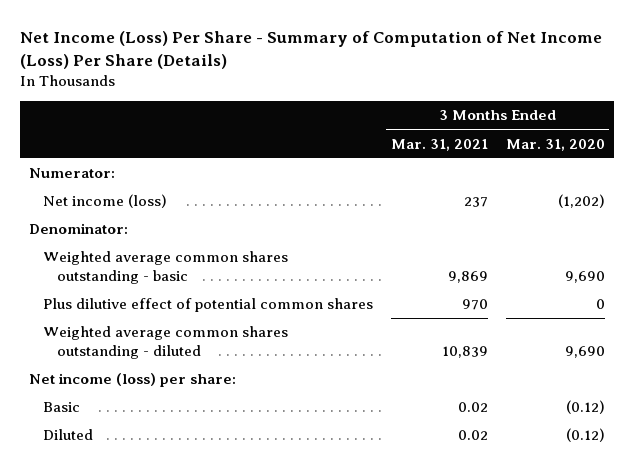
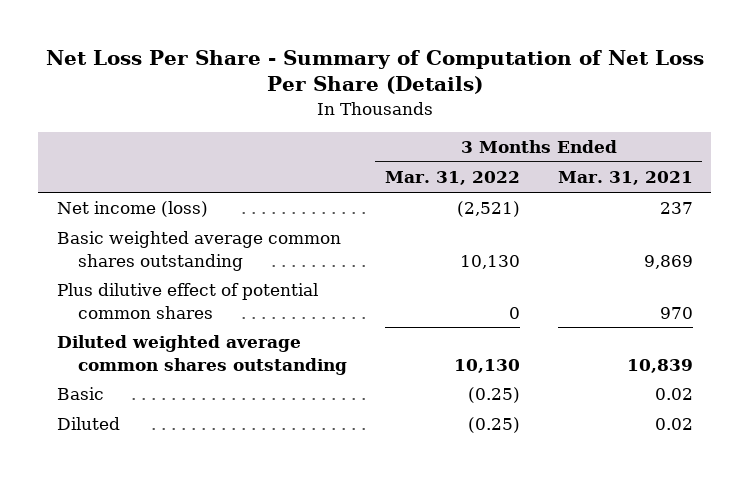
[19,31,602,70] Net Income (Loss) Per Share - Summary of Computation of Net Income (Loss) Per Share (Details) -> [45,49,704,95] Net Loss Per Share - Summary of Computation of Net Loss Per Share (Details)
[505,138,605,151] Mar. 31, 2020 -> none
none -> [384,171,520,186] Mar. 31, 2022
[29,168,116,179] Numerator: -> none
[29,223,129,235] Denominator: -> none
[42,251,288,285] Weighted average common shares outstanding - basic -> [56,231,341,271] Basic weighted average common shares outstanding
[29,373,237,388] Net income (loss) per share: -> none
[42,326,288,360] Weighted average common shares outstanding - diluted -> [56,335,348,375] Diluted weighted average common shares outstanding

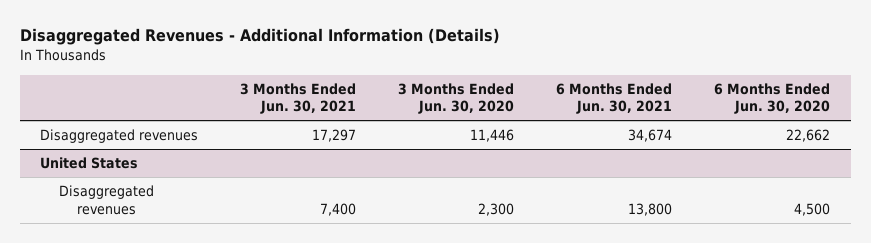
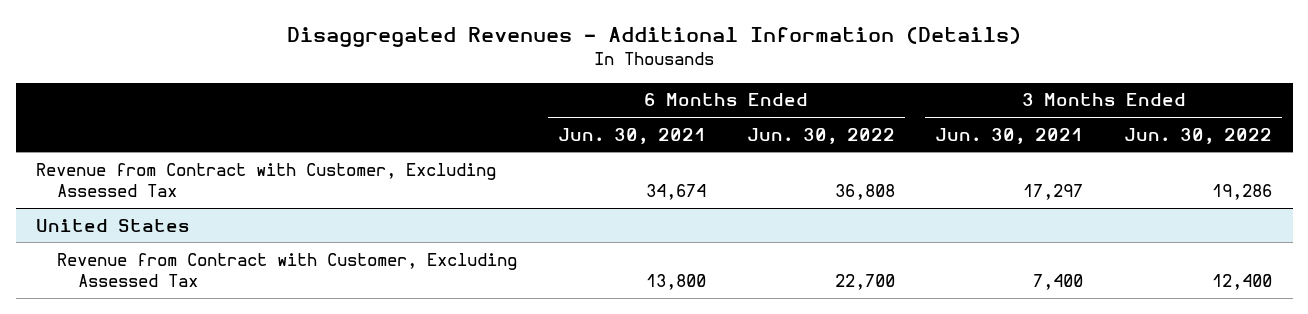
[398,82,515,115] 3 Months Ended Jun. 30, 2020 -> none
[714,82,831,115] 6 Months Ended Jun. 30, 2020 -> none
none -> [746,127,895,144] Jun. 30, 2022
none -> [1124,127,1273,144] Jun. 30, 2022
[40,129,199,144] Disaggregated revenues -> [36,162,497,198] Revenue from Contract with Customer, Excluding Assessed Tax
[58,185,154,215] Disaggregated revenues -> [57,252,518,288] Revenue from Contract with Customer, Excluding Assessed Tax

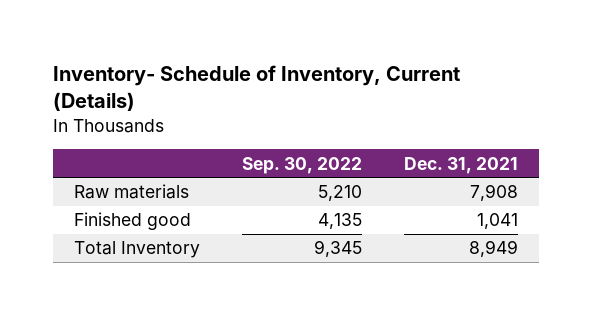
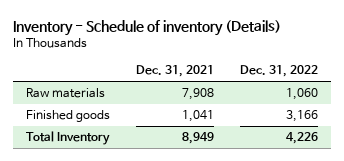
[53,64,461,112] Inventory- Schedule of Inventory, Current (Details) -> [13,20,282,37] Inventory - Schedule of inventory (Details)
[242,156,363,174] Sep. 30, 2022 -> none
none -> [239,65,318,78] Dec. 31, 2022
[74,212,192,231] Finished good -> [26,110,111,123] Finished goods

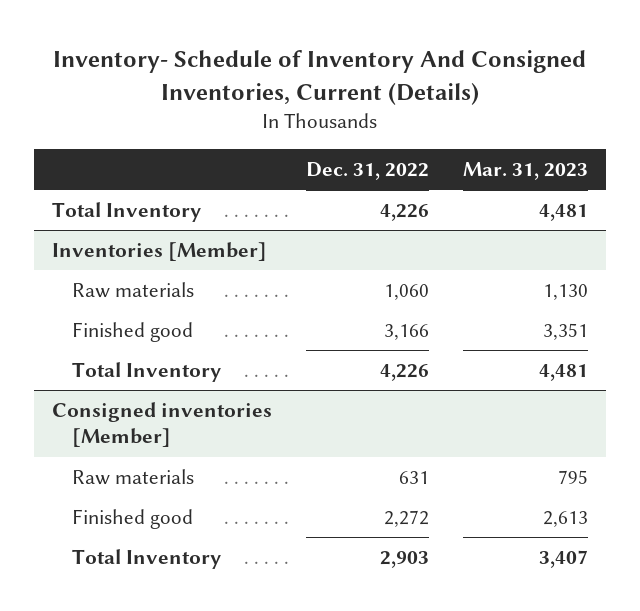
[13,20,282,37] Inventory - Schedule of inventory (Details) -> [53,50,587,105] Inventory- Schedule of Inventory And Consigned Inventories, Current (Details)
[135,65,214,78] Dec. 31, 2021 -> none
none -> [463,162,589,181] Mar. 31, 2023
none -> [51,201,201,222] Total Inventory
none -> [51,241,267,261] Inventories [Member]
[26,110,111,123] Finished goods -> [72,321,194,342] Finished good
none -> [51,401,272,448] Consigned inventories [Member]
none -> [72,468,195,485] Raw materials
none -> [72,508,194,529] Finished good
none -> [72,548,222,569] Total Inventory

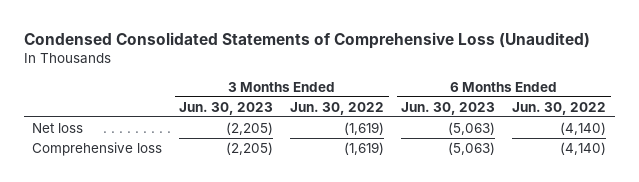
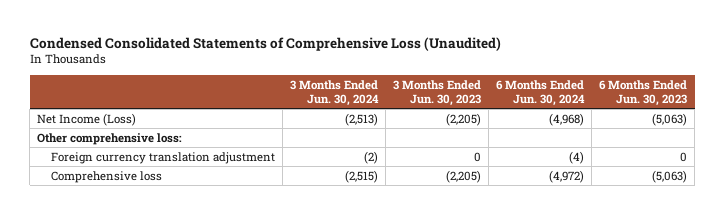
[290,101,385,115] Jun. 30, 2022 -> none
[512,101,607,115] Jun. 30, 2022 -> none
none -> [290,79,380,106] 3 Months Ended Jun. 30, 2024
none -> [496,79,586,106] 6 Months Ended Jun. 30, 2024
[32,122,84,133] Net loss -> [37,112,137,126] Net Income (Loss)
none -> [37,132,183,145] Other comprehensive loss:
none -> [51,151,276,164] Foreign currency translation adjustment

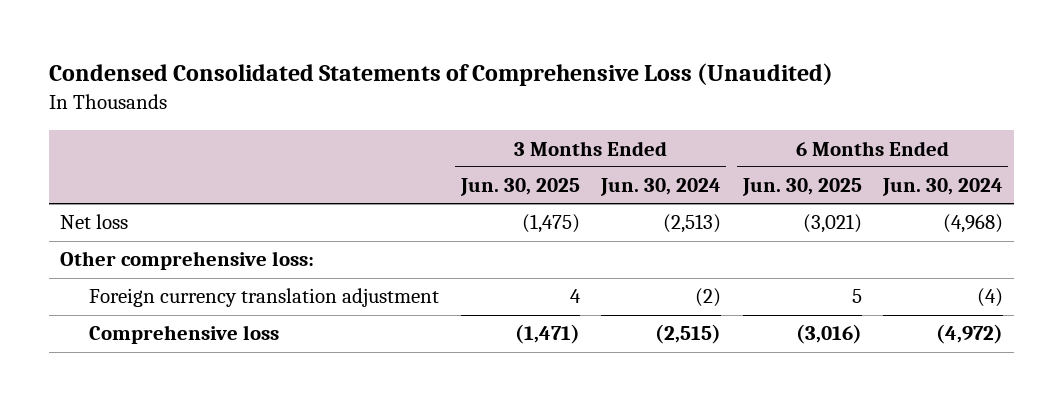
[393,79,482,106] 3 Months Ended Jun. 30, 2023 -> none
[599,79,688,106] 6 Months Ended Jun. 30, 2023 -> none
none -> [459,178,580,197] Jun. 30, 2025
none -> [741,178,862,197] Jun. 30, 2025
[37,112,137,126] Net Income (Loss) -> [59,214,128,230] Net loss

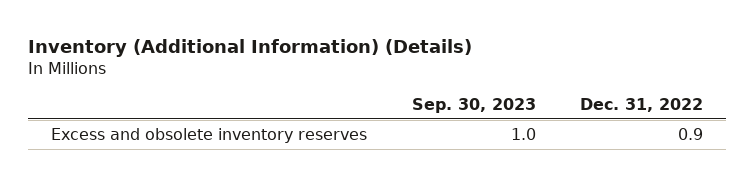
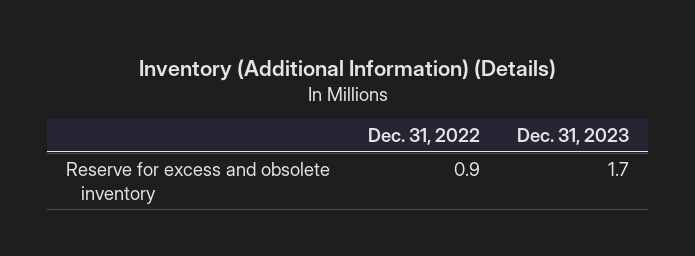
[411,97,536,113] Sep. 30, 2023 -> none
none -> [517,128,630,146] Dec. 31, 2023
[50,128,367,144] Excess and obsolete inventory reserves -> [65,162,330,204] Reserve for excess and obsolete inventory

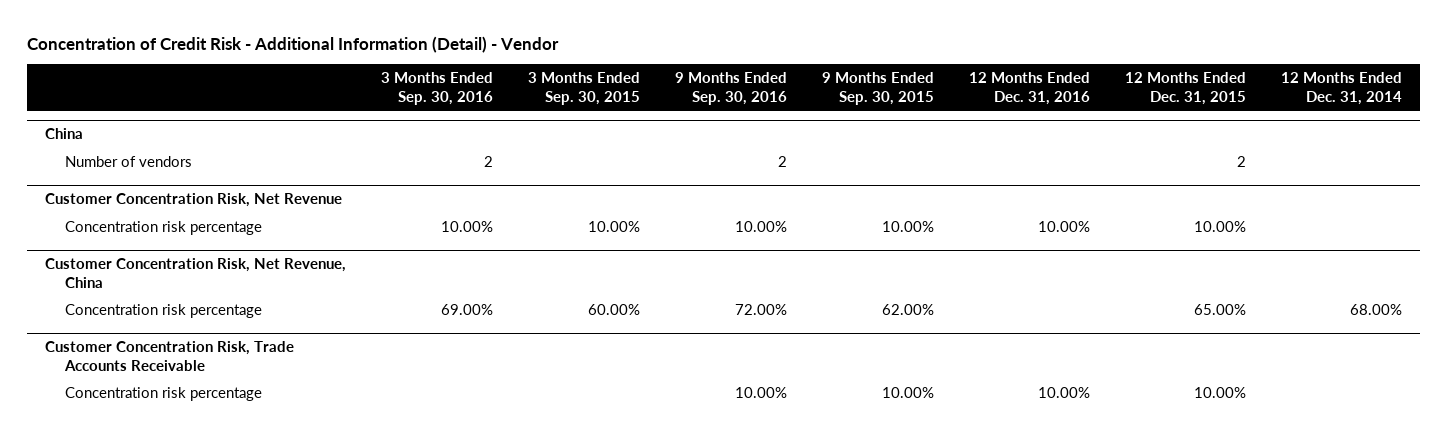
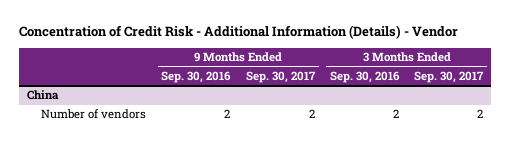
[27,35,560,53] Concentration of Credit Risk - Additional Information (Detail) - Vendor -> [18,25,458,40] Concentration of Credit Risk - Additional Information (Details) - Vendor
[527,72,640,105] 3 Months Ended Sep. 30, 2015 -> none
[822,72,935,105] 9 Months Ended Sep. 30, 2015 -> none
[969,72,1091,105] 12 Months Ended Dec. 31, 2016 -> none
[1125,72,1247,105] 12 Months Ended Dec. 31, 2015 -> none
[1281,72,1403,105] 12 Months Ended Dec. 31, 2014 -> none
none -> [245,70,316,83] Sep. 30, 2017
none -> [414,70,485,83] Sep. 30, 2017
[44,193,342,208] Customer Concentration Risk, Net Revenue -> none
[64,221,262,236] Concentration risk percentage -> none
[44,258,346,288] Customer Concentration Risk, Net Revenue, China -> none
[64,304,262,319] Concentration risk percentage -> none
[44,341,294,371] Customer Concentration Risk, Trade Accounts Receivable -> none
[64,387,262,402] Concentration risk percentage -> none

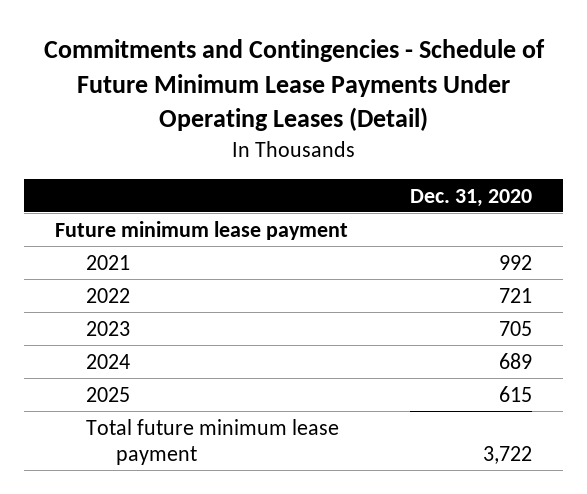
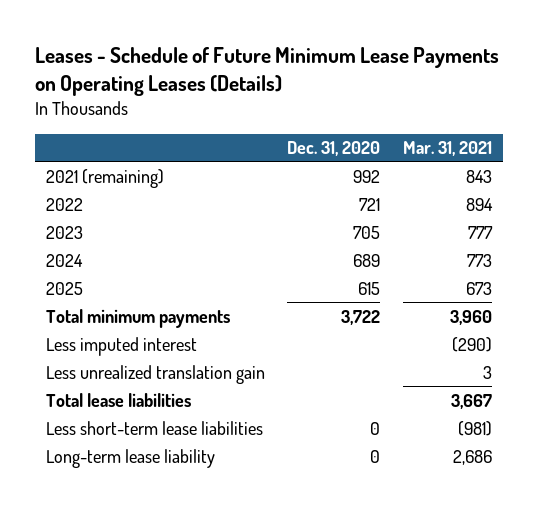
[43,39,545,132] Commitments and Contingencies - Schedule of Future Minimum Lease Payments Under Operating Leases (Detail) -> [34,47,499,97] Leases - Schedule of Future Minimum Lease Payments on Operating Leases (Details)
none -> [402,141,492,157] Mar. 31, 2021
[55,220,349,240] Future minimum lease payment -> none
[85,254,130,270] 2021 -> [46,168,165,188] 2021 (remaining)
[85,418,339,466] Total future minimum lease payment -> [46,308,231,328] Total minimum payments
none -> [46,336,198,356] Less imputed interest
none -> [46,364,266,384] Less unrealized translation gain
none -> [46,392,192,407] Total lease liabilities
none -> [46,420,264,435] Less short-term lease liabilities
none -> [46,448,216,468] Long-term lease liability

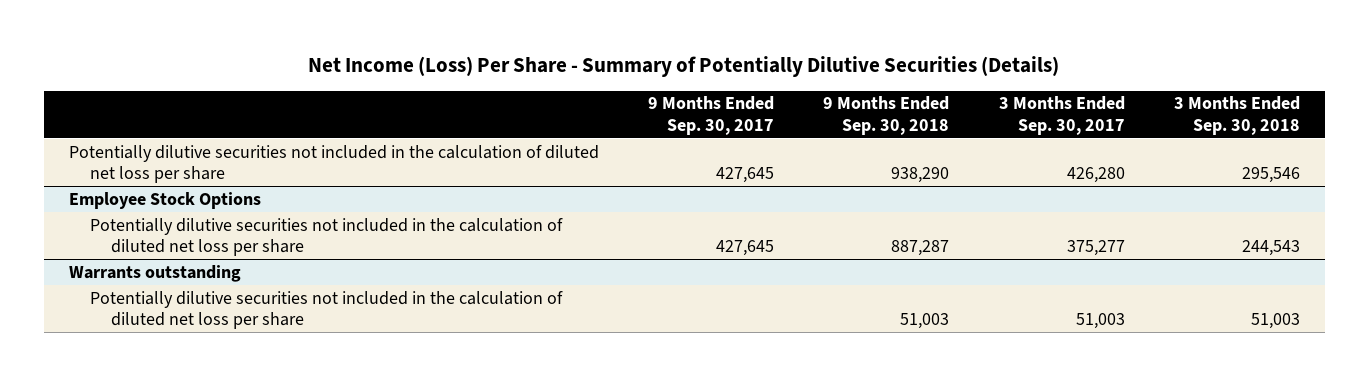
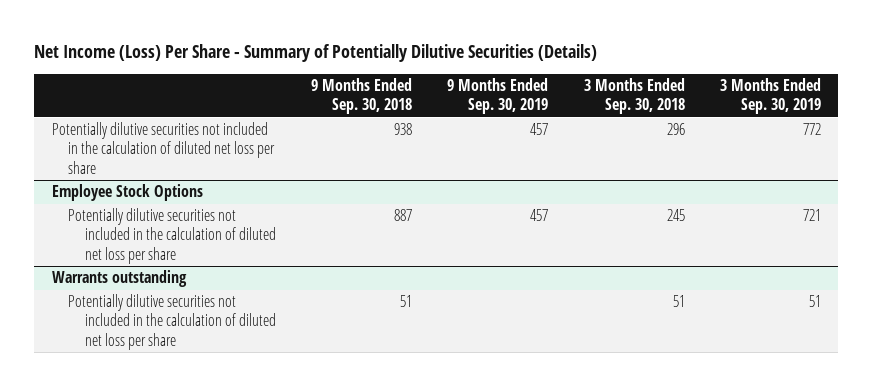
[648,96,775,135] 9 Months Ended Sep. 30, 2017 -> none
[998,96,1125,135] 3 Months Ended Sep. 30, 2017 -> none
none -> [447,78,549,115] 9 Months Ended Sep. 30, 2019
none -> [719,78,821,115] 3 Months Ended Sep. 30, 2019
[891,167,950,184] 938,290 -> [394,123,413,136] 938
[1242,167,1301,184] 295,546 -> [666,123,685,136] 296
[891,240,950,257] 887,287 -> [394,209,413,222] 887
[1242,240,1301,257] 244,543 -> [666,209,685,222] 245
[900,313,950,330] 51,003 -> [400,295,413,308] 51
[1251,313,1301,330] 51,003 -> [672,295,685,308] 51

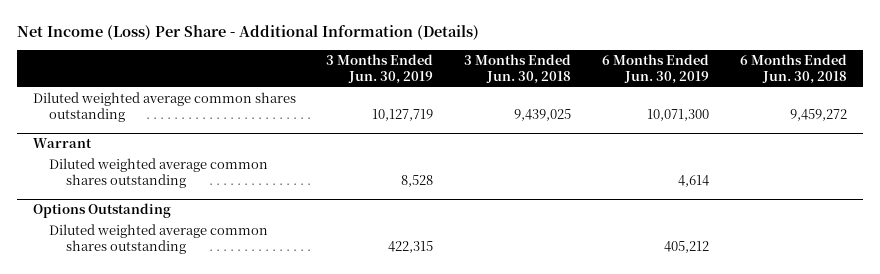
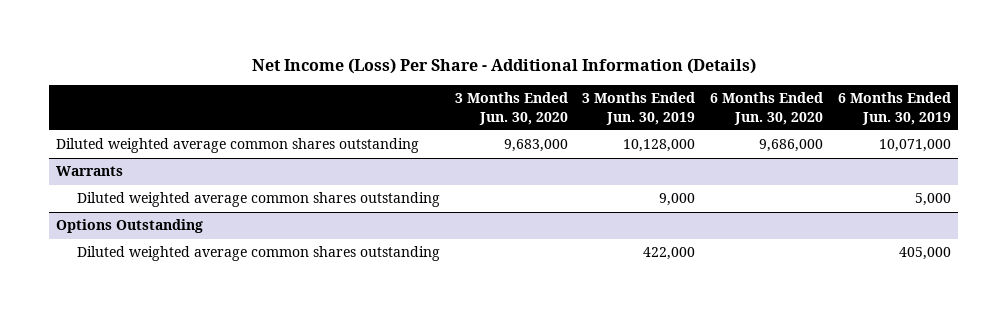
[464,53,572,84] 3 Months Ended Jun. 30, 2018 -> none
[740,53,848,84] 6 Months Ended Jun. 30, 2018 -> none
none -> [454,92,568,125] 3 Months Ended Jun. 30, 2020
none -> [710,92,824,125] 6 Months Ended Jun. 30, 2020
[372,109,434,122] 10,127,719 -> [623,139,696,153] 10,128,000
[647,109,710,122] 10,071,300 -> [878,139,951,153] 10,071,000
[32,138,92,149] Warrant -> [56,166,124,177] Warrants
[401,175,434,188] 8,528 -> [659,193,696,207] 9,000
[678,175,710,188] 4,614 -> [914,193,951,207] 5,000
[388,241,434,254] 422,315 -> [643,247,696,261] 422,000
[664,241,710,254] 405,212 -> [898,247,951,261] 405,000

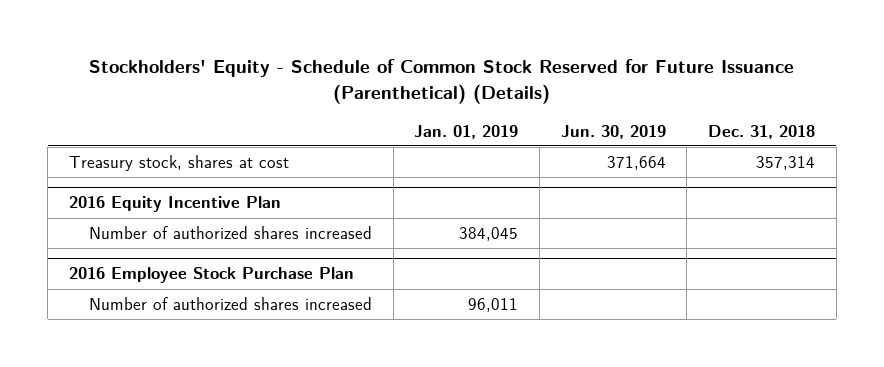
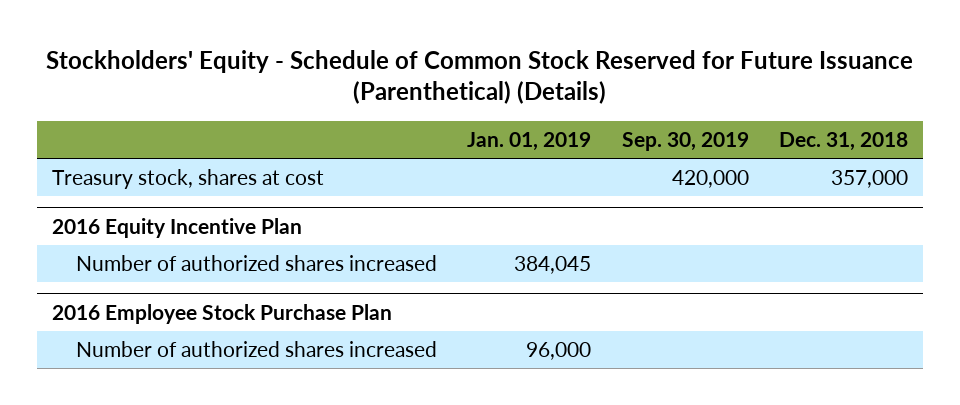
[560,124,666,139] Jun. 30, 2019 -> none
none -> [621,131,749,151] Sep. 30, 2019
[756,155,816,170] 357,314 -> [831,169,909,188] 357,000
[468,297,519,312] 96,011 -> [526,341,592,360] 96,000

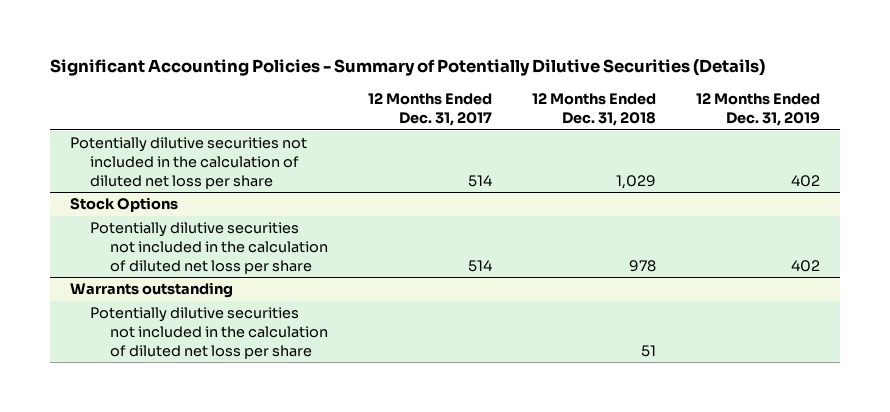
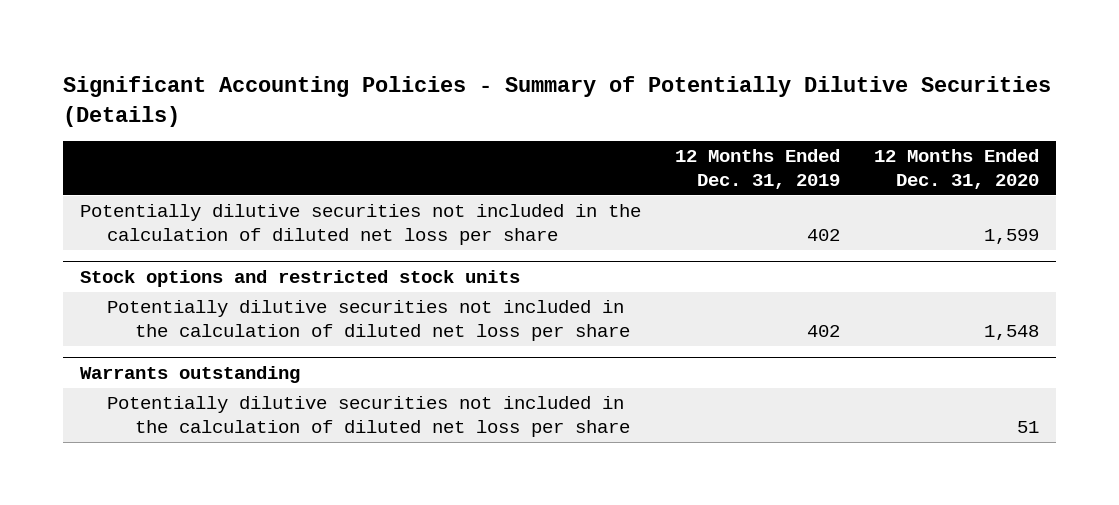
[367,93,492,126] 12 Months Ended Dec. 31, 2017 -> none
[531,93,656,126] 12 Months Ended Dec. 31, 2018 -> none
none -> [874,149,1040,190] 12 Months Ended Dec. 31, 2020
[69,197,178,213] Stock Options -> [79,270,520,288] Stock options and restricted stock units

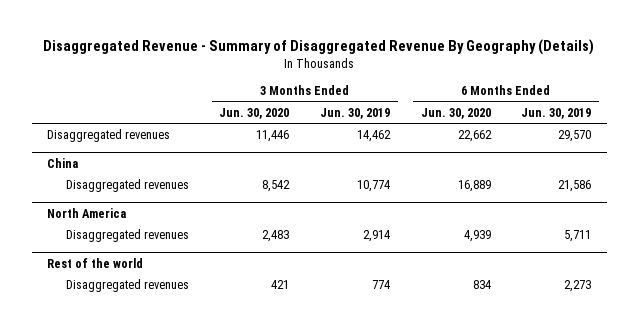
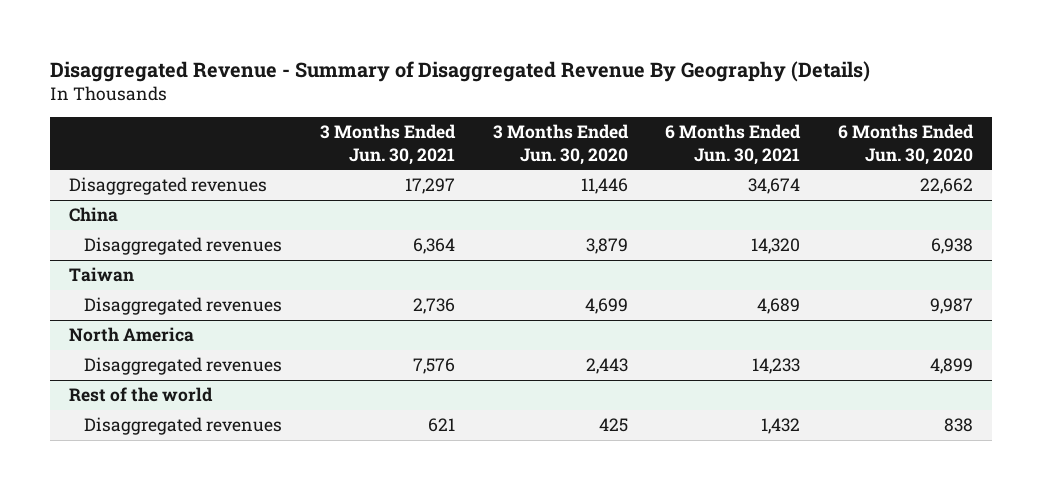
[320,107,391,119] Jun. 30, 2019 -> none
[521,107,592,119] Jun. 30, 2019 -> none
none -> [320,124,457,165] 3 Months Ended Jun. 30, 2021
none -> [665,124,802,165] 6 Months Ended Jun. 30, 2021
[262,180,291,193] 8,542 -> [585,238,628,255] 3,879
[457,180,491,193] 16,889 -> [931,238,974,255] 6,938
none -> [68,267,134,283] Taiwan
none -> [84,297,283,316] Disaggregated revenues
[262,230,290,243] 2,483 -> [585,358,628,375] 2,443
[463,230,491,243] 4,939 -> [930,358,974,375] 4,899
[271,280,290,290] 421 -> [598,418,628,433] 425
[472,280,491,290] 834 -> [944,418,974,433] 838

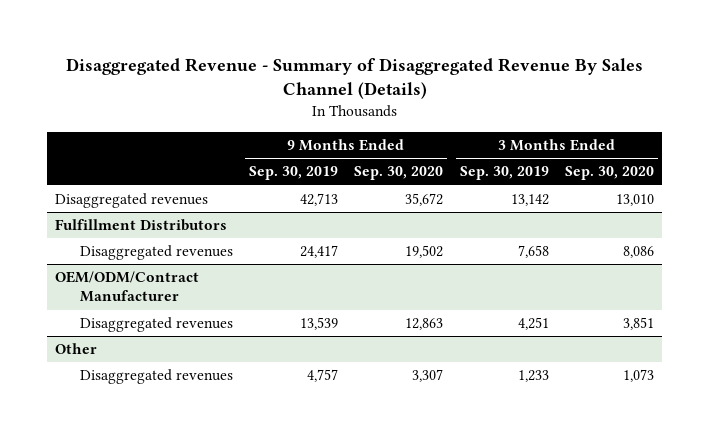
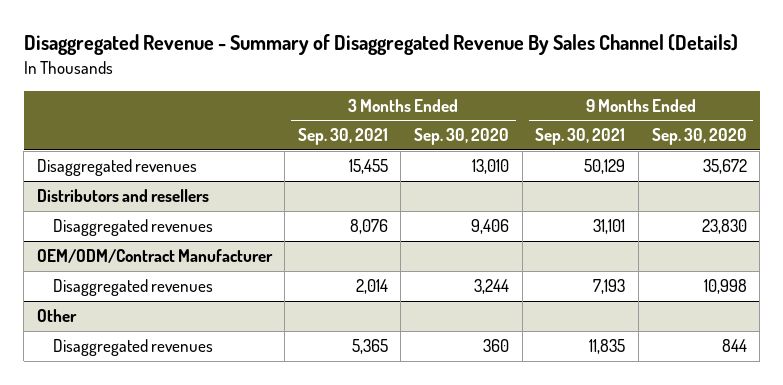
[248,166,338,181] Sep. 30, 2019 -> none
[459,166,549,181] Sep. 30, 2019 -> none
none -> [297,128,388,146] Sep. 30, 2021
none -> [535,128,626,146] Sep. 30, 2021
[55,219,228,232] Fulfillment Distributors -> none
none -> [36,189,209,203] Distributors and resellers
[405,245,444,259] 19,502 -> [701,219,747,235] 23,830
[623,246,655,259] 8,086 -> [471,219,510,235] 9,406
[405,318,444,331] 12,863 -> [703,279,747,295] 10,998
[623,317,655,331] 3,851 -> [474,279,510,295] 3,244
[412,369,444,383] 3,307 -> [721,339,747,353] 844
[623,369,655,383] 1,073 -> [483,339,510,353] 360

